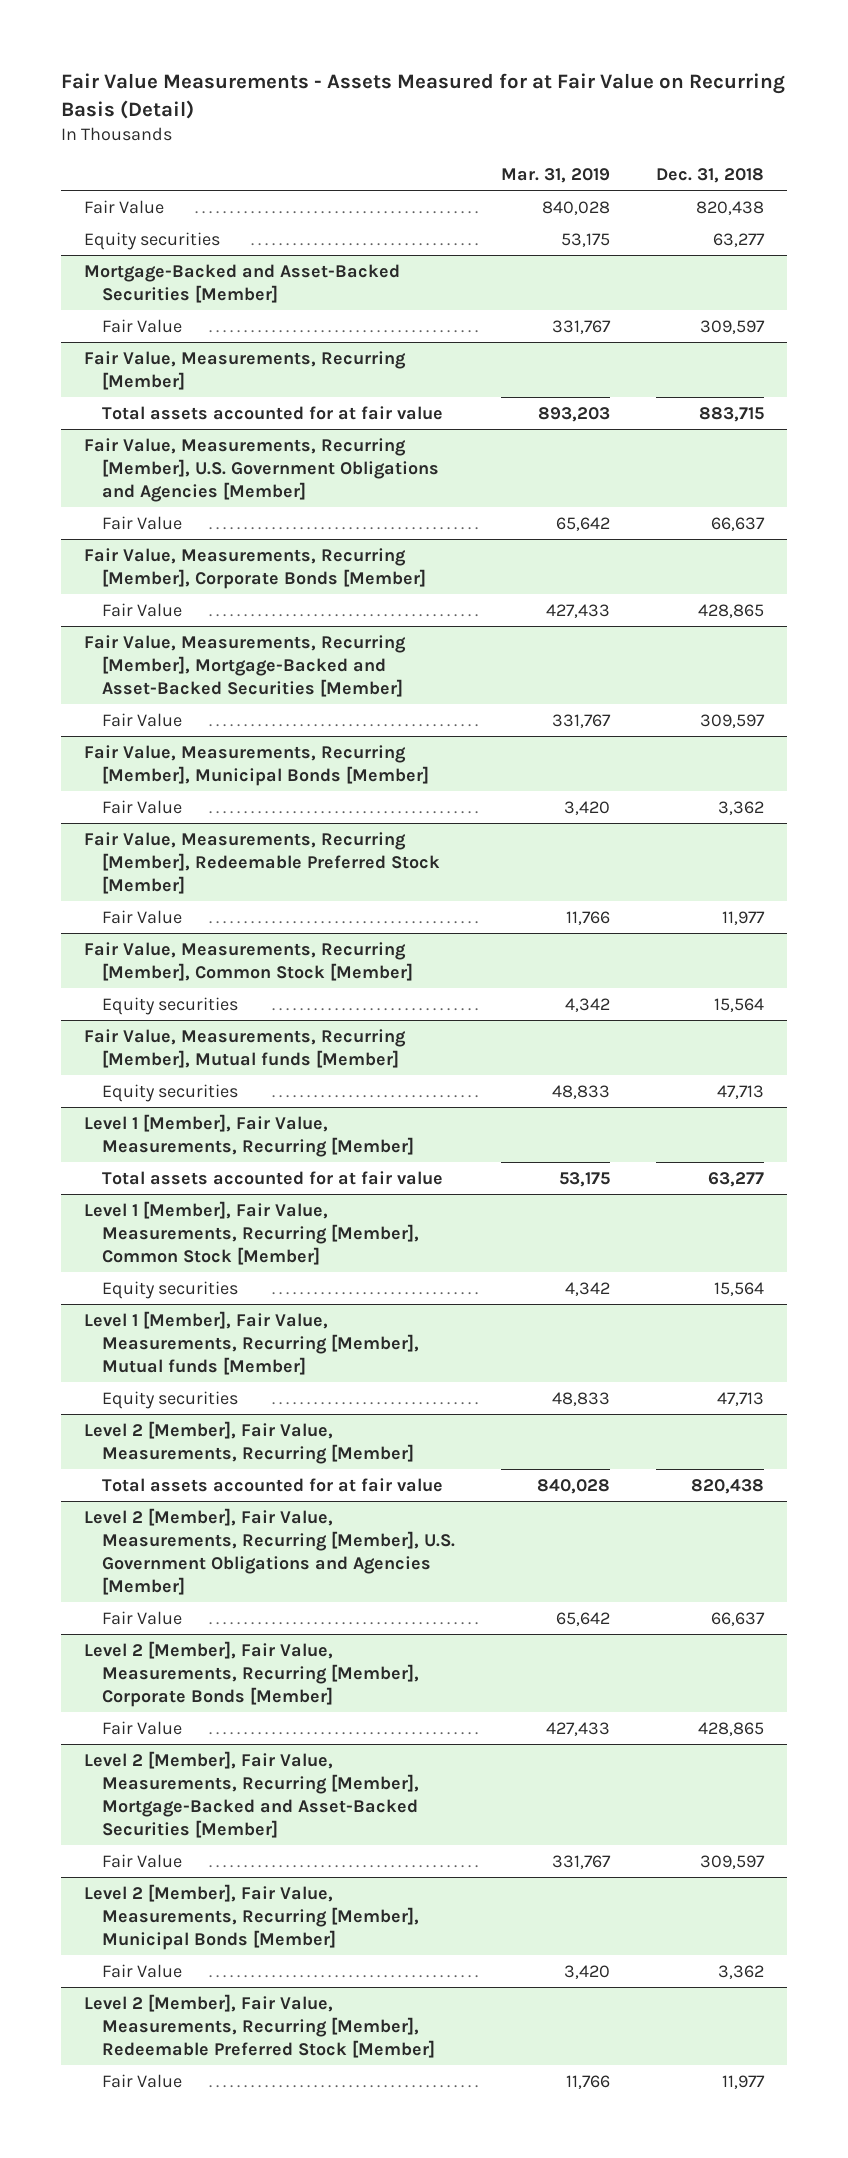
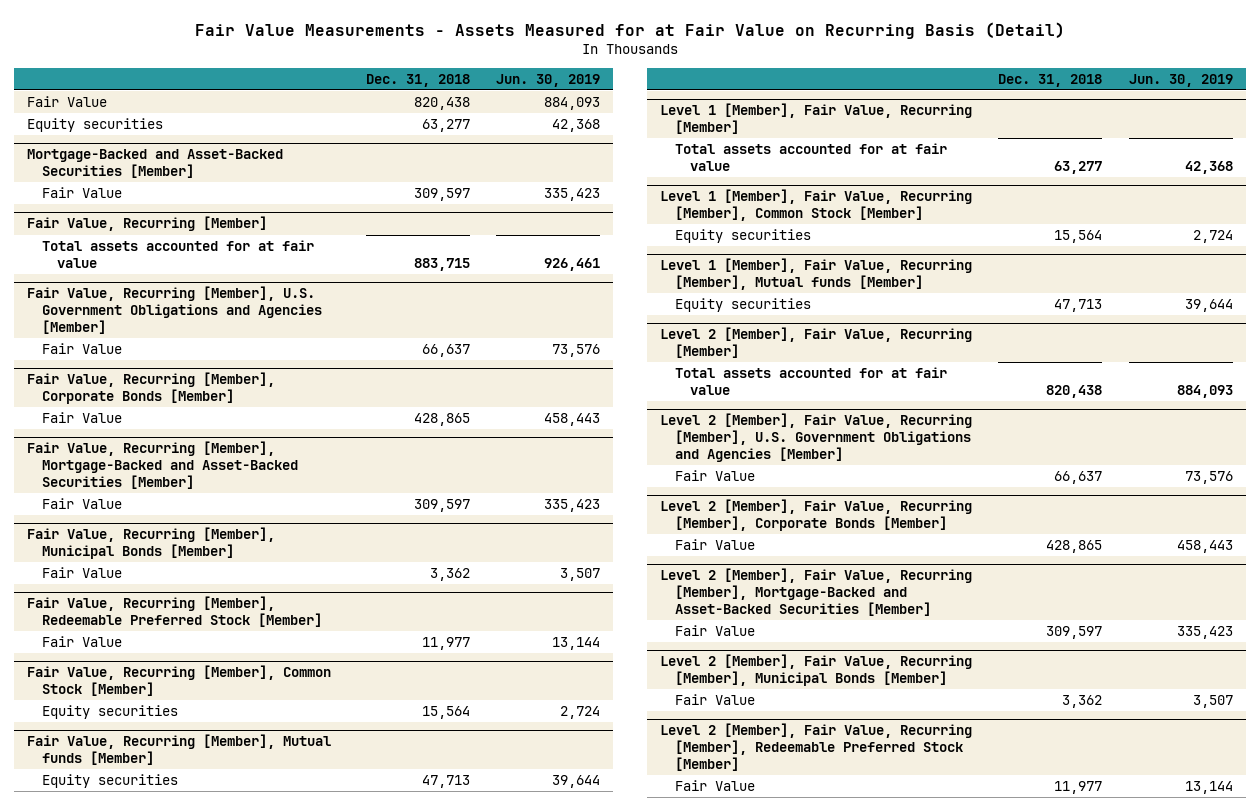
[500,167,610,183] Mar. 31, 2019 -> none
none -> [495,73,600,87] Jun. 30, 2019
[83,350,406,390] Fair Value, Measurements, Recurring [Member] -> [27,216,268,232] Fair Value, Recurring [Member]
[83,437,439,502] Fair Value, Measurements, Recurring [Member], U.S. Government Obligations and Agencies [Member] -> [27,286,323,334] Fair Value, Recurring [Member], U.S. Government Obligations and Agencies [Member]
[83,547,426,589] Fair Value, Measurements, Recurring [Member], Corporate Bonds [Member] -> [27,372,276,404] Fair Value, Recurring [Member], Corporate Bonds [Member]
[83,634,406,697] Fair Value, Measurements, Recurring [Member], Mortgage-Backed and Asset-Backed Securities [Member] -> [27,441,299,489] Fair Value, Recurring [Member], Mortgage-Backed and Asset-Backed Securities [Member]
[83,744,429,786] Fair Value, Measurements, Recurring [Member], Municipal Bonds [Member] -> [27,527,276,559] Fair Value, Recurring [Member], Municipal Bonds [Member]
[83,831,440,894] Fair Value, Measurements, Recurring [Member], Redeemable Preferred Stock [Member] -> [27,596,323,627] Fair Value, Recurring [Member], Redeemable Preferred Stock [Member]
[83,941,413,981] Fair Value, Measurements, Recurring [Member], Common Stock [Member] -> [27,665,332,696] Fair Value, Recurring [Member], Common Stock [Member]
[83,1028,406,1068] Fair Value, Measurements, Recurring [Member], Mutual funds [Member] -> [27,734,332,765] Fair Value, Recurring [Member], Mutual funds [Member]
[83,1113,414,1157] Level 1 [Member], Fair Value, Measurements, Recurring [Member] -> [660,103,973,134] Level 1 [Member], Fair Value, Recurring [Member]
[83,1200,419,1265] Level 1 [Member], Fair Value, Measurements, Recurring [Member], Common Stock [Member] -> [660,189,973,221] Level 1 [Member], Fair Value, Recurring [Member], Common Stock [Member]
[83,1310,419,1375] Level 1 [Member], Fair Value, Measurements, Recurring [Member], Mutual funds [Member] -> [660,258,973,290] Level 1 [Member], Fair Value, Recurring [Member], Mutual funds [Member]
[83,1420,414,1464] Level 2 [Member], Fair Value, Measurements, Recurring [Member] -> [660,327,973,358] Level 2 [Member], Fair Value, Recurring [Member]
[83,1507,455,1595] Level 2 [Member], Fair Value, Measurements, Recurring [Member], U.S. Government Obligations and Agencies [Member] -> [660,413,973,462] Level 2 [Member], Fair Value, Recurring [Member], U.S. Government Obligations and Agencies [Member]
[83,1640,419,1707] Level 2 [Member], Fair Value, Measurements, Recurring [Member], Corporate Bonds [Member] -> [660,499,973,531] Level 2 [Member], Fair Value, Recurring [Member], Corporate Bonds [Member]
[83,1750,419,1838] Level 2 [Member], Fair Value, Measurements, Recurring [Member], Mortgage-Backed and Asset-Backed Securities [Member] -> [660,568,973,616] Level 2 [Member], Fair Value, Recurring [Member], Mortgage-Backed and Asset-Backed Securities [Member]
[83,1883,419,1950] Level 2 [Member], Fair Value, Measurements, Recurring [Member], Municipal Bonds [Member] -> [660,654,973,686] Level 2 [Member], Fair Value, Recurring [Member], Municipal Bonds [Member]
[83,1993,435,2058] Level 2 [Member], Fair Value, Measurements, Recurring [Member], Redeemable Preferred Stock [Member] -> [660,723,973,771] Level 2 [Member], Fair Value, Recurring [Member], Redeemable Preferred Stock [Member]

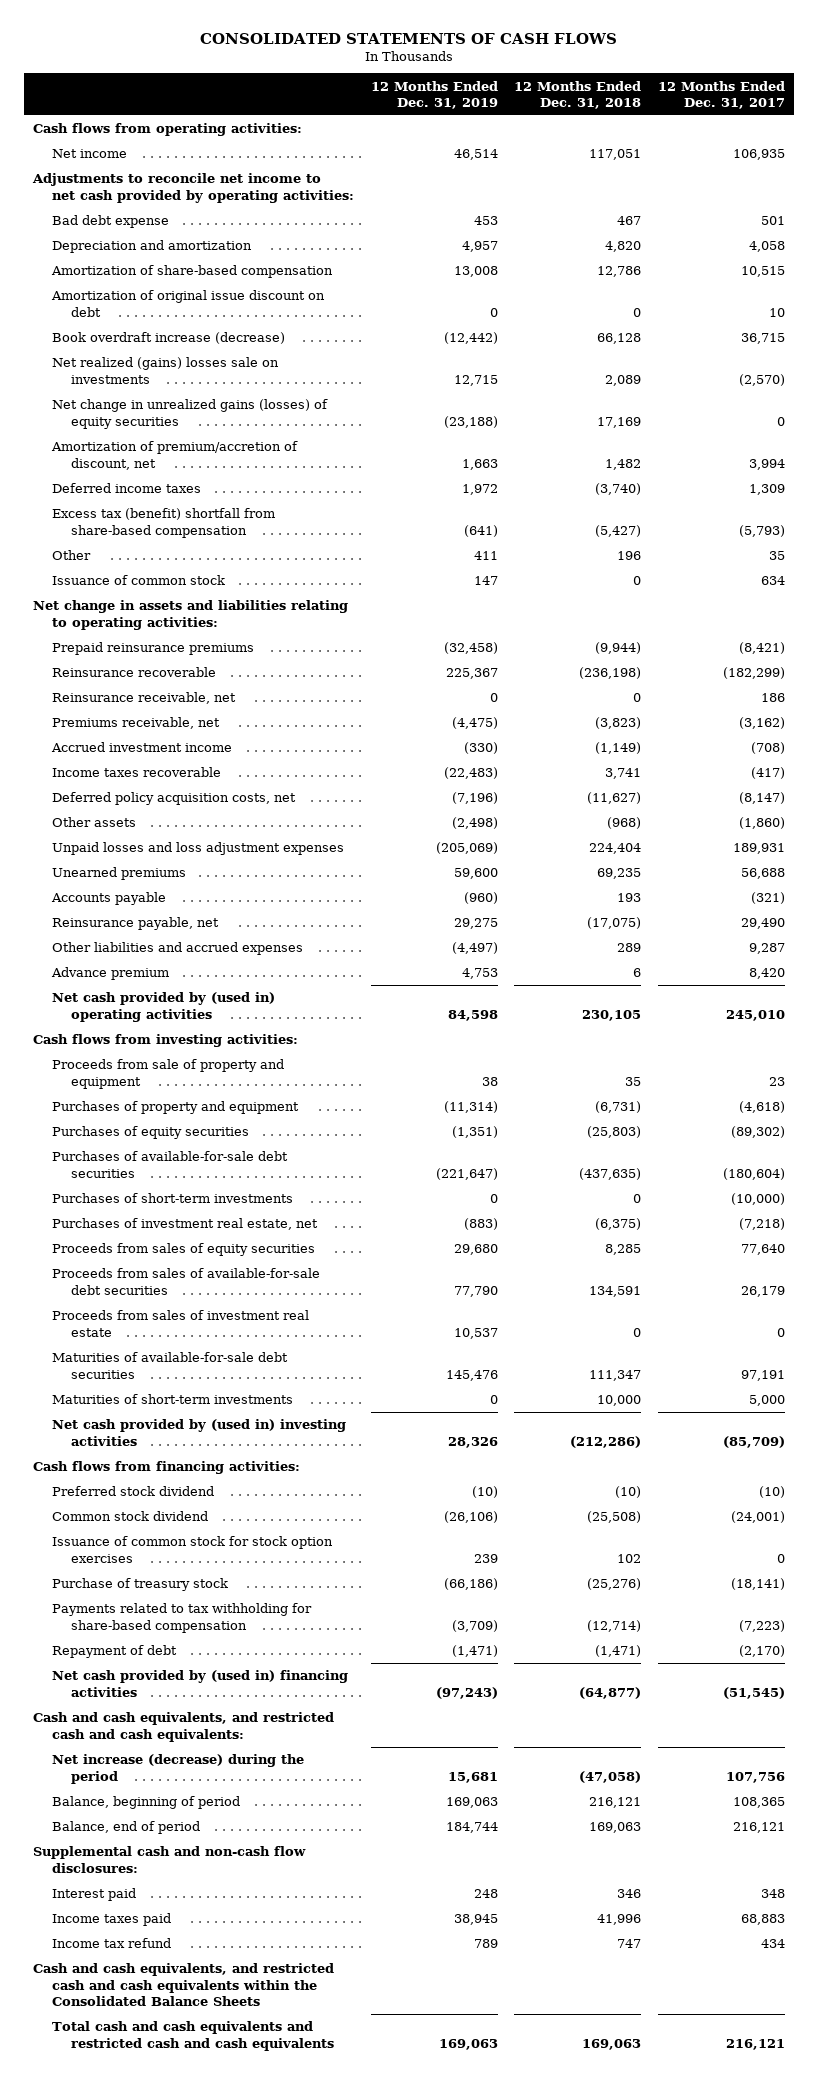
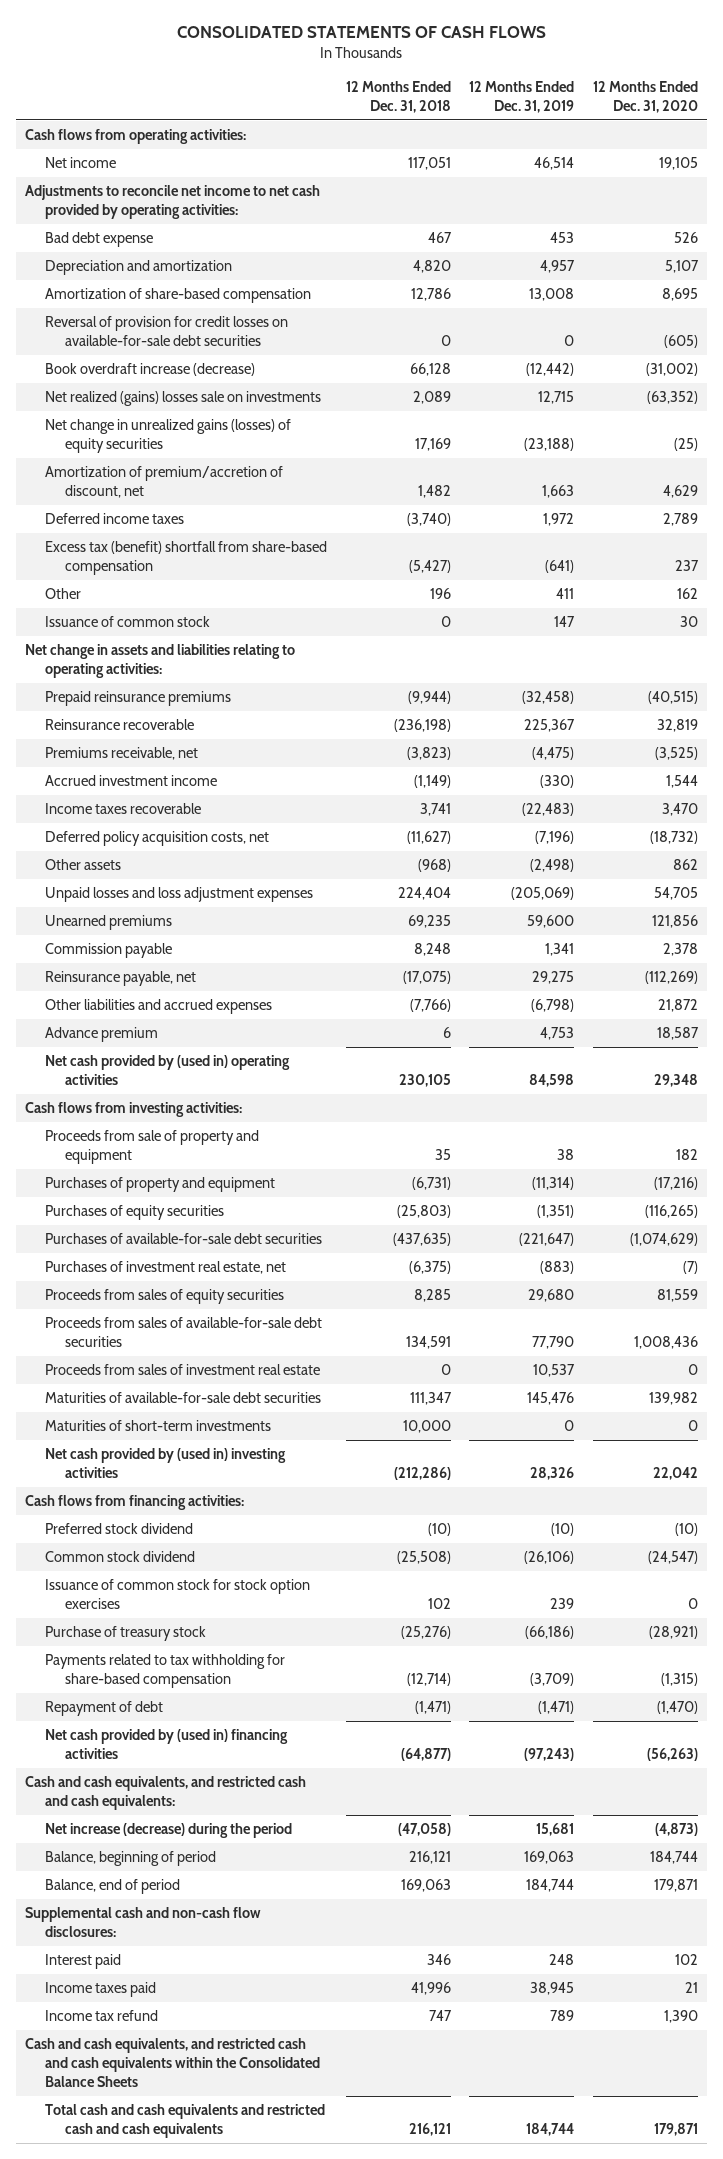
[658,80,786,109] 12 Months Ended Dec. 31, 2017 -> none
none -> [592,80,698,113] 12 Months Ended Dec. 31, 2020
[50,290,325,317] Amortization of original issue discount on debt -> none
none -> [44,316,288,347] Reversal of provision for credit losses on available-for-sale debt securities
[51,692,236,705] Reinsurance receivable, net -> none
[50,892,166,906] Accounts payable -> none
none -> [44,943,172,959] Commission payable
[451,942,498,955] (4,497) -> [531,999,575,1013] (6,798)
[617,943,642,953] 289 -> [409,999,451,1013] (7,766)
[51,1193,293,1204] Purchases of short-term investments -> none
[438,2038,498,2050] 169,063 -> [526,2123,575,2137] 184,744
[582,2038,642,2050] 169,063 -> [408,2123,451,2137] 216,121

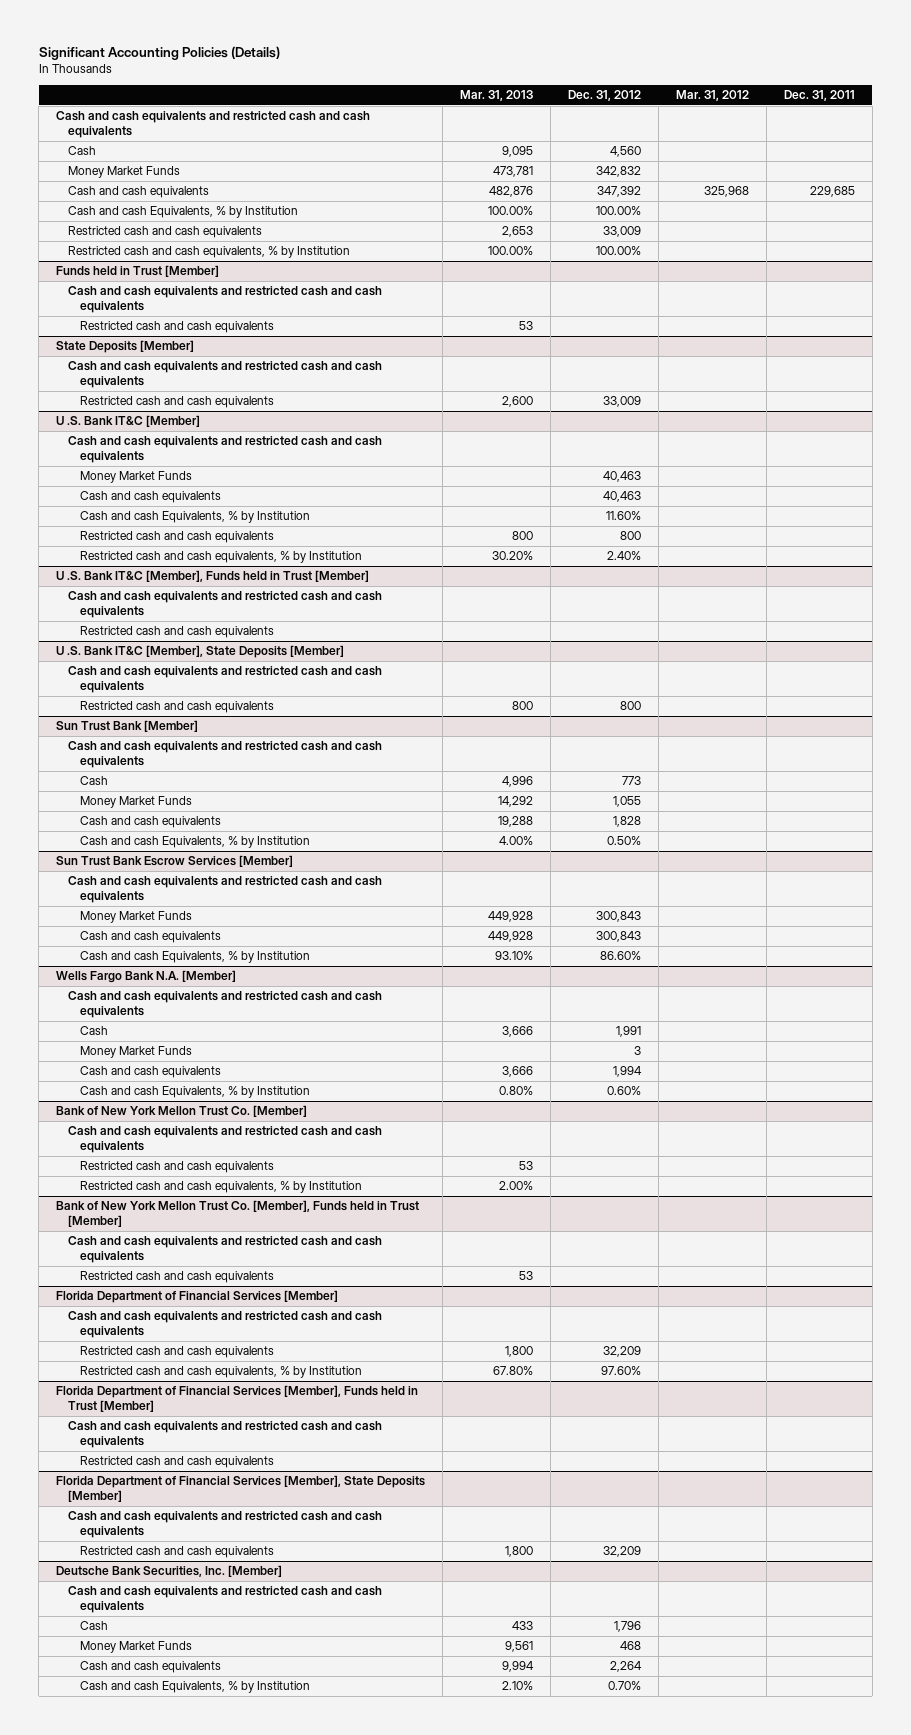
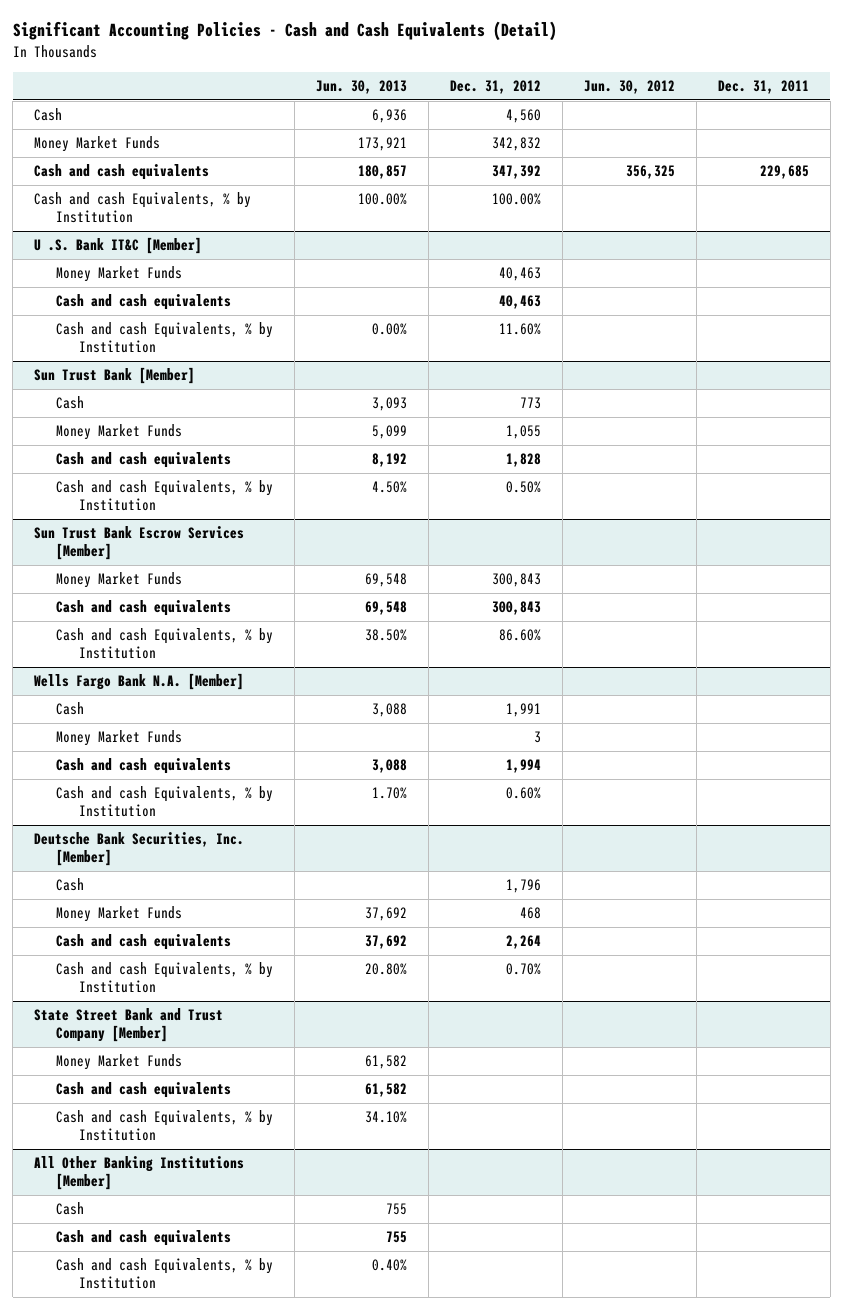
[38,46,280,61] Significant Accounting Policies (Details) -> [12,21,557,42] Significant Accounting Policies - Cash and Cash Equivalents (Detail)
[459,90,533,102] Mar. 31, 2013 -> none
[675,90,749,102] Mar. 31, 2012 -> none
none -> [316,79,408,94] Jun. 30, 2013
none -> [583,79,675,94] Jun. 30, 2012
[55,111,370,139] Cash and cash equivalents and restricted cash and cash equivalents -> none
[68,226,263,239] Restricted cash and cash equivalents -> none
[68,246,351,259] Restricted cash and cash equivalents, % by Institution -> none
[55,265,219,278] Funds held in Trust [Member] -> none
[68,286,383,314] Cash and cash equivalents and restricted cash and cash equivalents -> none
[80,321,275,334] Restricted cash and cash equivalents -> none
[55,340,194,354] State Deposits [Member] -> none
[68,361,383,389] Cash and cash equivalents and restricted cash and cash equivalents -> none
[80,396,275,409] Restricted cash and cash equivalents -> none
[68,436,383,464] Cash and cash equivalents and restricted cash and cash equivalents -> none
[80,531,275,544] Restricted cash and cash equivalents -> none
[80,551,363,564] Restricted cash and cash equivalents, % by Institution -> none
[55,570,369,583] U .S. Bank IT&C [Member], Funds held in Trust [Member] -> none
[68,591,383,619] Cash and cash equivalents and restricted cash and cash equivalents -> none
[80,626,275,639] Restricted cash and cash equivalents -> none
[55,645,344,659] U .S. Bank IT&C [Member], State Deposits [Member] -> none
[68,666,383,694] Cash and cash equivalents and restricted cash and cash equivalents -> none
[80,701,275,714] Restricted cash and cash equivalents -> none
[68,741,383,769] Cash and cash equivalents and restricted cash and cash equivalents -> none
[68,876,383,904] Cash and cash equivalents and restricted cash and cash equivalents -> none
[68,991,383,1019] Cash and cash equivalents and restricted cash and cash equivalents -> none
[55,1105,307,1118] Bank of New York Mellon Trust Co. [Member] -> none
[68,1126,383,1154] Cash and cash equivalents and restricted cash and cash equivalents -> none
[80,1161,275,1174] Restricted cash and cash equivalents -> none
[80,1181,363,1194] Restricted cash and cash equivalents, % by Institution -> none
[55,1200,419,1228] Bank of New York Mellon Trust Co. [Member], Funds held in Trust [Member] -> none
[68,1236,383,1264] Cash and cash equivalents and restricted cash and cash equivalents -> none
[80,1271,275,1284] Restricted cash and cash equivalents -> none
[55,1290,338,1304] Florida Department of Financial Services [Member] -> none
[68,1311,383,1339] Cash and cash equivalents and restricted cash and cash equivalents -> none
[80,1346,275,1359] Restricted cash and cash equivalents -> none
[80,1366,363,1379] Restricted cash and cash equivalents, % by Institution -> none
[55,1385,418,1413] Florida Department of Financial Services [Member], Funds held in Trust [Member] -> none
[68,1421,383,1449] Cash and cash equivalents and restricted cash and cash equivalents -> none
[80,1456,275,1469] Restricted cash and cash equivalents -> none
[55,1475,425,1503] Florida Department of Financial Services [Member], State Deposits [Member] -> none
[68,1511,383,1539] Cash and cash equivalents and restricted cash and cash equivalents -> none
[80,1546,275,1559] Restricted cash and cash equivalents -> none
[68,1586,383,1614] Cash and cash equivalents and restricted cash and cash equivalents -> none
none -> [34,1008,224,1042] State Street Bank and Trust Company [Member]
none -> [56,1054,183,1071] Money Market Funds
none -> [56,1082,232,1099] Cash and cash equivalents
none -> [56,1110,274,1141] Cash and cash Equivalents, % by Institution
none -> [34,1156,245,1190] All Other Banking Institutions [Member]
none -> [56,1202,85,1216] Cash
none -> [56,1230,232,1247] Cash and cash equivalents
none -> [56,1258,274,1289] Cash and cash Equivalents, % by Institution

